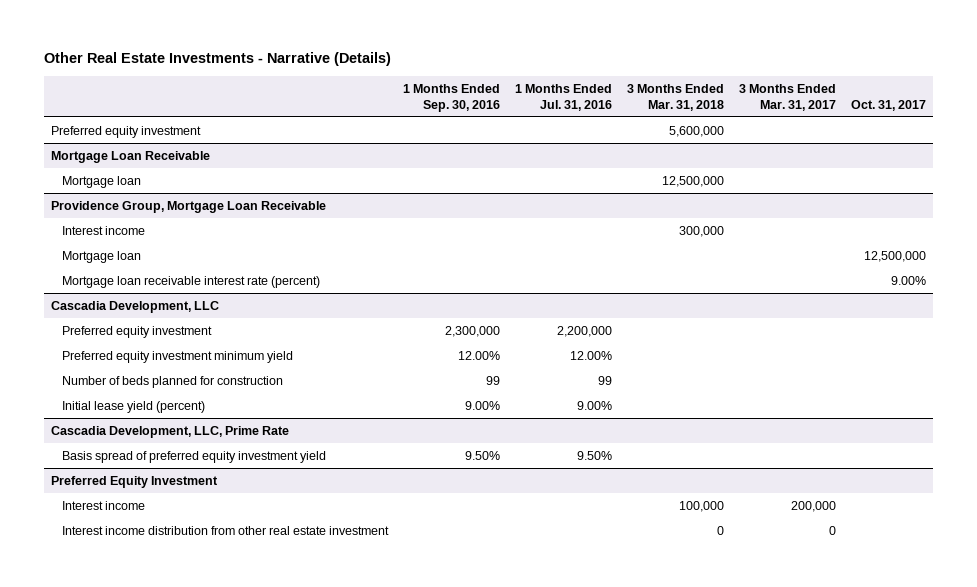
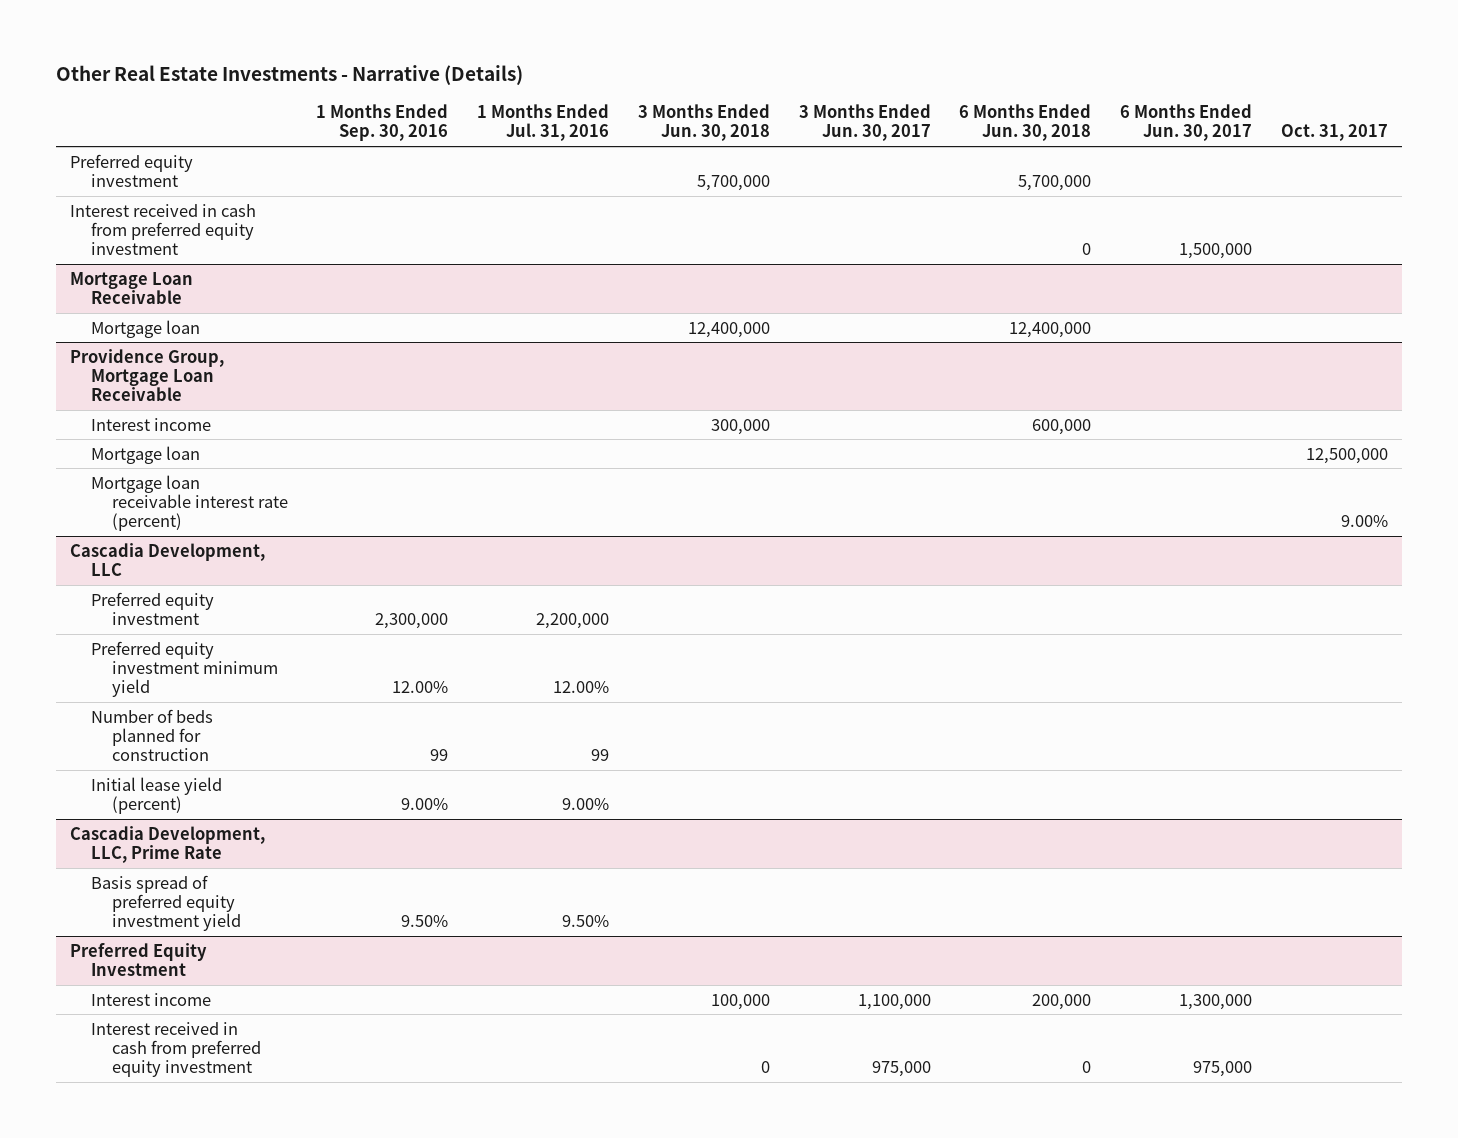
[626,83,724,111] 3 Months Ended Mar. 31, 2018 -> none
[738,83,836,111] 3 Months Ended Mar. 31, 2017 -> none
none -> [637,104,770,142] 3 Months Ended Jun. 30, 2018
none -> [798,104,931,142] 3 Months Ended Jun. 30, 2017
none -> [959,104,1092,142] 6 Months Ended Jun. 30, 2018
none -> [1119,104,1252,142] 6 Months Ended Jun. 30, 2017
none -> [70,203,257,255] Interest received in cash from preferred equity investment
[62,525,390,535] Interest income distribution from other real estate investment -> [91,1021,261,1077] Interest received in cash from preferred equity investment

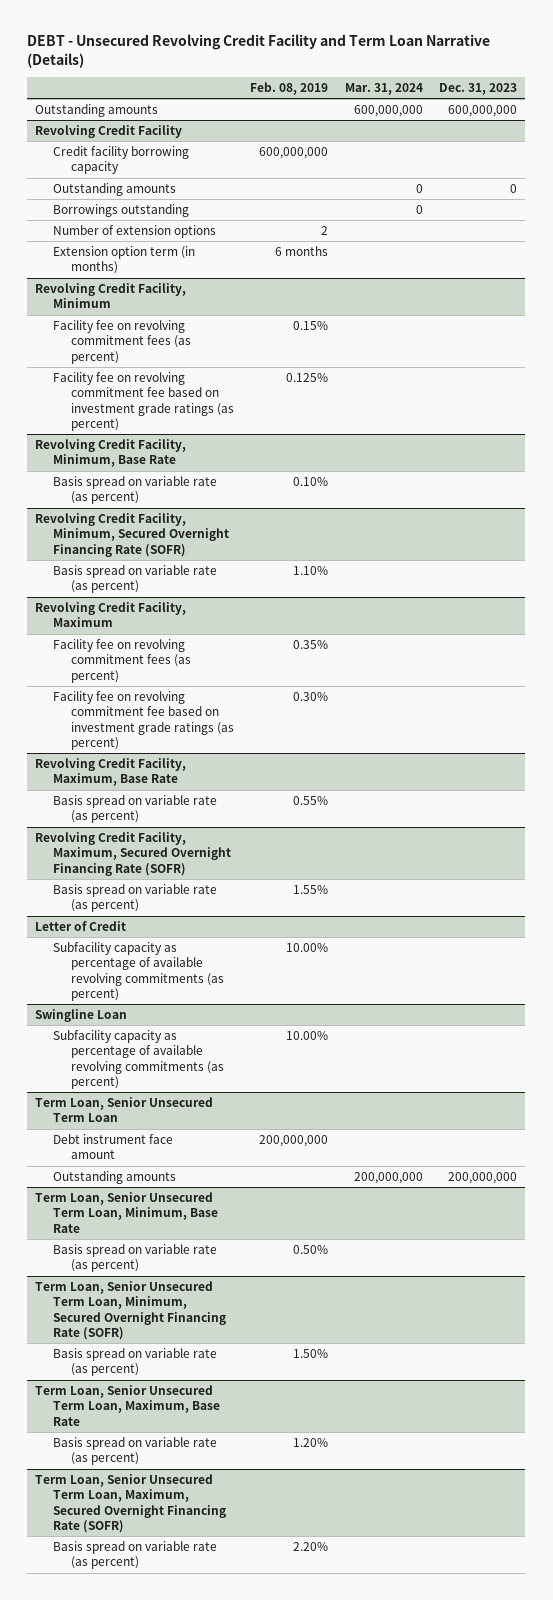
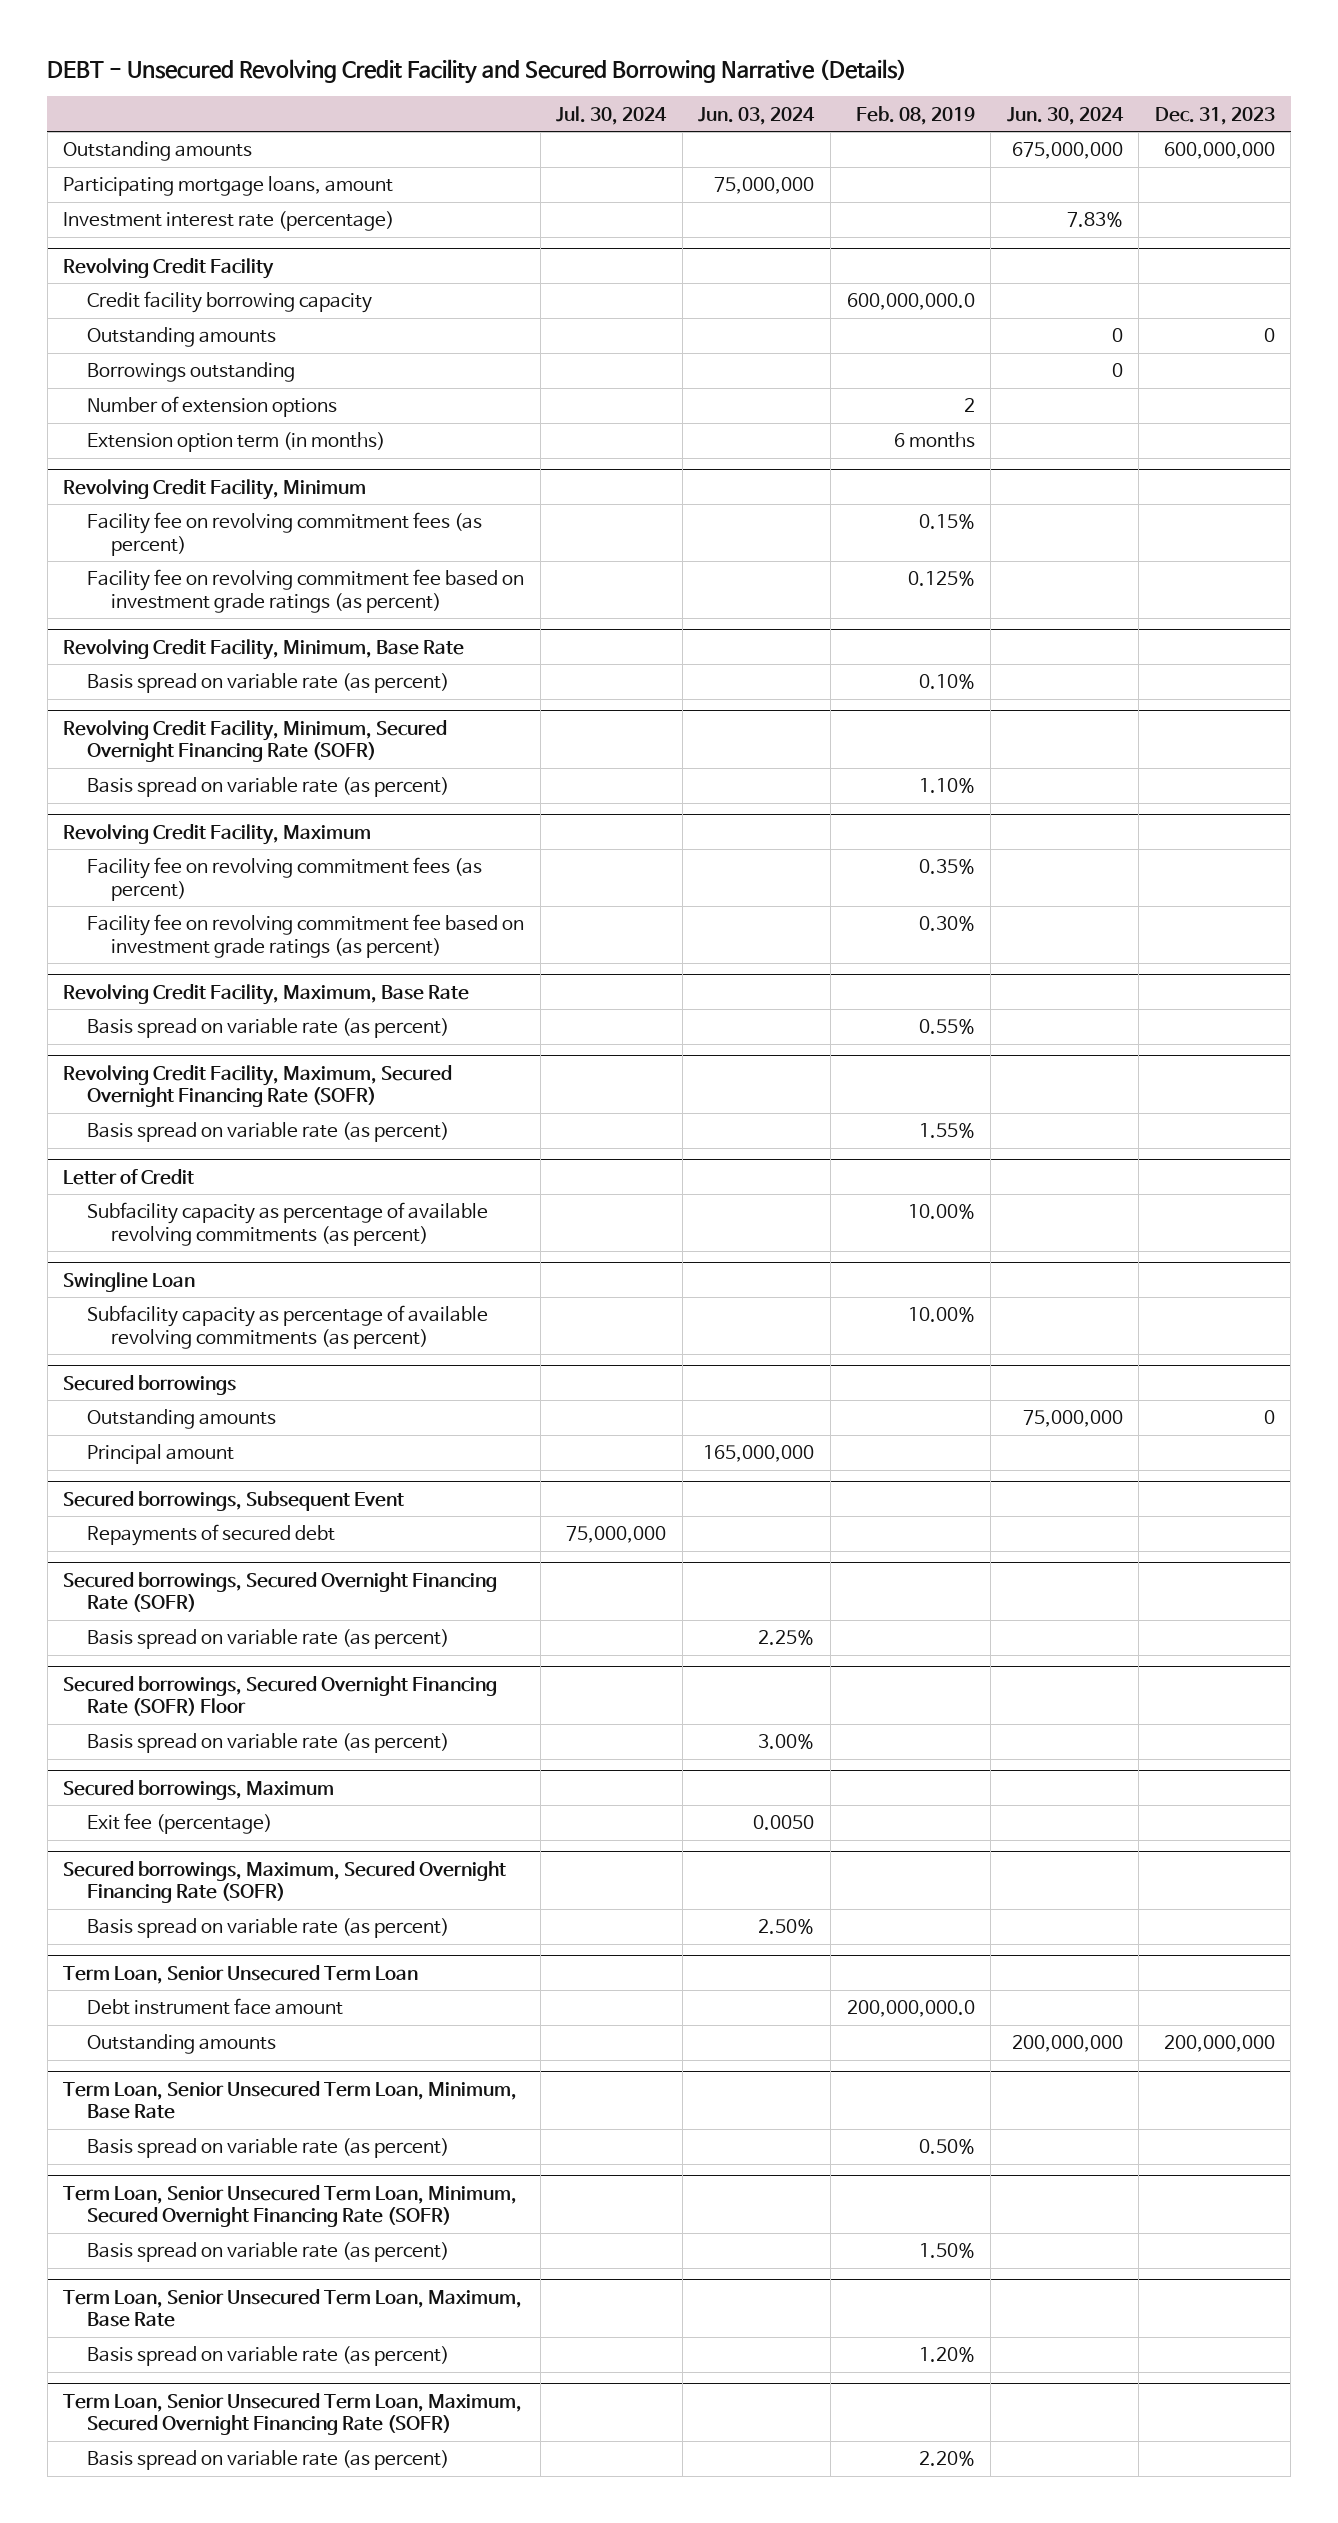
[27,34,491,68] DEBT - Unsecured Revolving Credit Facility and Term Loan Narrative (Details) -> [47,59,908,85] DEBT - Unsecured Revolving Credit Facility and Secured Borrowing Narrative (Details)
[344,83,423,96] Mar. 31, 2024 -> none
none -> [556,105,668,125] Jul. 30, 2024
none -> [698,106,816,125] Jun. 03, 2024
none -> [1006,106,1124,125] Jun. 30, 2024
none -> [63,176,394,197] Participating mortgage loans, amount
none -> [63,211,395,232] Investment interest rate (percentage)
[259,147,329,160] 600,000,000 -> [846,293,975,311] 600,000,000.0
none -> [63,1374,237,1395] Secured borrowings
none -> [87,1409,277,1430] Outstanding amounts
none -> [87,1444,235,1465] Principal amount
none -> [63,1490,405,1511] Secured borrowings, Subsequent Event
none -> [87,1524,336,1547] Repayments of secured debt
none -> [63,1571,498,1613] Secured borrowings, Secured Overnight Financing Rate (SOFR)
none -> [87,1629,450,1650] Basis spread on variable rate (as percent)
none -> [63,1675,498,1717] Secured borrowings, Secured Overnight Financing Rate (SOFR) Floor
none -> [87,1733,450,1754] Basis spread on variable rate (as percent)
none -> [63,1779,335,1800] Secured borrowings, Maximum
none -> [87,1813,273,1835] Exit fee (percentage)
none -> [63,1860,507,1904] Secured borrowings, Maximum, Secured Overnight Financing Rate (SOFR)
none -> [87,1918,450,1939] Basis spread on variable rate (as percent)
[259,1135,329,1148] 200,000,000 -> [846,2000,975,2018] 200,000,000.0

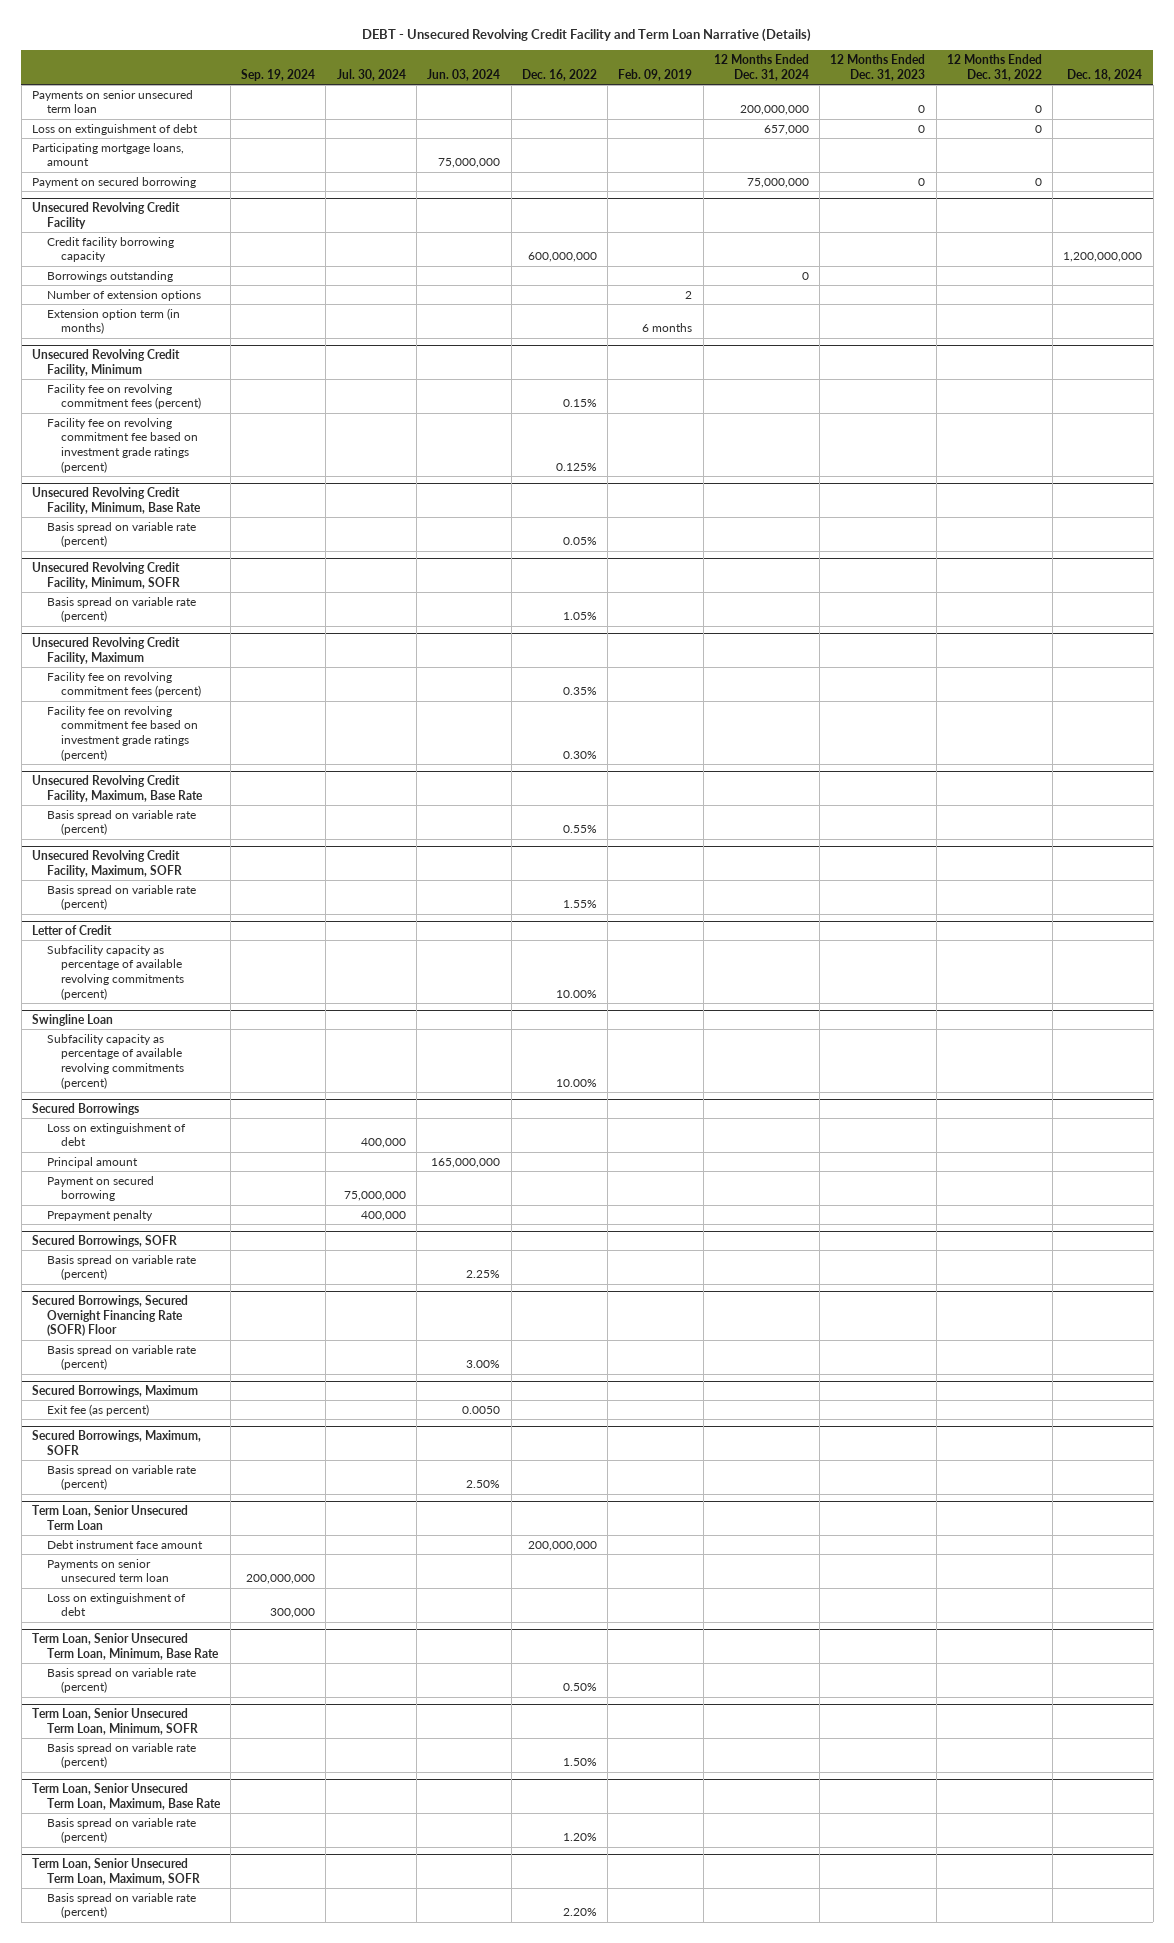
[47,59,908,85] DEBT - Unsecured Revolving Credit Facility and Secured Borrowing Narrative (Details) -> [362,28,812,43] DEBT - Unsecured Revolving Credit Facility and Term Loan Narrative (Details)
[855,105,975,125] Feb. 08, 2019 -> none
[1006,106,1124,125] Jun. 30, 2024 -> none
[1154,106,1275,125] Dec. 31, 2023 -> none
none -> [241,68,316,81] Sep. 19, 2024
none -> [521,68,597,81] Dec. 16, 2022
none -> [618,68,693,81] Feb. 09, 2019
none -> [713,54,809,81] 12 Months Ended Dec. 31, 2024
none -> [830,54,926,81] 12 Months Ended Dec. 31, 2023
none -> [946,54,1042,81] 12 Months Ended Dec. 31, 2022
none -> [1067,68,1143,81] Dec. 18, 2024
[63,141,253,162] Outstanding amounts -> none
none -> [32,89,194,114] Payments on senior unsecured term loan
none -> [32,123,199,135] Loss on extinguishment of debt
[63,211,395,232] Investment interest rate (percentage) -> none
none -> [32,176,197,188] Payment on secured borrowing
[63,257,275,279] Revolving Credit Facility -> [32,202,181,229] Unsecured Revolving Credit Facility
[87,327,277,348] Outstanding amounts -> none
[63,478,367,500] Revolving Credit Facility, Minimum -> [32,349,181,376] Unsecured Revolving Credit Facility, Minimum
[87,512,483,557] Facility fee on revolving commitment fees (as percent) -> [46,383,202,410] Facility fee on revolving commitment fees (percent)
[87,569,525,614] Facility fee on revolving commitment fee based on investment grade ratings (as percent) -> [46,417,199,473] Facility fee on revolving commitment fee based on investment grade ratings (percent)
[63,638,465,660] Revolving Credit Facility, Minimum, Base Rate -> [32,487,201,514] Unsecured Revolving Credit Facility, Minimum, Base Rate
[87,673,450,694] Basis spread on variable rate (as percent) -> [46,521,196,548] Basis spread on variable rate (percent)
[63,719,448,763] Revolving Credit Facility, Minimum, Secured Overnight Financing Rate (SOFR) -> [32,562,181,589] Unsecured Revolving Credit Facility, Minimum, SOFR
[87,777,450,798] Basis spread on variable rate (as percent) -> [46,596,196,623] Basis spread on variable rate (percent)
[63,823,372,845] Revolving Credit Facility, Maximum -> [32,637,181,664] Unsecured Revolving Credit Facility, Maximum
[87,857,483,902] Facility fee on revolving commitment fees (as percent) -> [46,671,202,698] Facility fee on revolving commitment fees (percent)
[87,914,525,959] Facility fee on revolving commitment fee based on investment grade ratings (as percent) -> [46,705,199,761] Facility fee on revolving commitment fee based on investment grade ratings (percent)
[63,983,470,1005] Revolving Credit Facility, Maximum, Base Rate -> [32,775,203,802] Unsecured Revolving Credit Facility, Maximum, Base Rate
[87,1018,450,1039] Basis spread on variable rate (as percent) -> [46,809,196,836] Basis spread on variable rate (percent)
[63,1064,453,1108] Revolving Credit Facility, Maximum, Secured Overnight Financing Rate (SOFR) -> [32,850,182,877] Unsecured Revolving Credit Facility, Maximum, SOFR
[87,1122,450,1143] Basis spread on variable rate (as percent) -> [46,884,196,911] Basis spread on variable rate (percent)
[87,1202,489,1247] Subfacility capacity as percentage of available revolving commitments (as percent) -> [46,944,185,1000] Subfacility capacity as percentage of available revolving commitments (percent)
[87,1409,277,1430] Outstanding amounts -> none
[87,1305,489,1350] Subfacility capacity as percentage of available revolving commitments (as percent) -> [46,1033,185,1089] Subfacility capacity as percentage of available revolving commitments (percent)
[63,1374,237,1395] Secured borrowings -> [32,1103,140,1116] Secured Borrowings
none -> [46,1122,186,1147] Loss on extinguishment of debt
[63,1490,405,1511] Secured borrowings, Subsequent Event -> none
[87,1524,336,1547] Repayments of secured debt -> none
none -> [46,1175,154,1202] Payment on secured borrowing
none -> [46,1209,153,1221] Prepayment penalty
[63,1571,498,1613] Secured borrowings, Secured Overnight Financing Rate (SOFR) -> [32,1235,178,1248] Secured Borrowings, SOFR
[87,1629,450,1650] Basis spread on variable rate (as percent) -> [46,1254,196,1281] Basis spread on variable rate (percent)
[63,1675,498,1717] Secured borrowings, Secured Overnight Financing Rate (SOFR) Floor -> [32,1295,189,1337] Secured Borrowings, Secured Overnight Financing Rate (SOFR) Floor
[87,1733,450,1754] Basis spread on variable rate (as percent) -> [46,1344,196,1371] Basis spread on variable rate (percent)
[63,1779,335,1800] Secured borrowings, Maximum -> [32,1385,199,1398] Secured Borrowings, Maximum
[87,1813,273,1835] Exit fee (percentage) -> [46,1403,149,1416] Exit fee (as percent)
[63,1860,507,1904] Secured borrowings, Maximum, Secured Overnight Financing Rate (SOFR) -> [32,1430,202,1455] Secured Borrowings, Maximum, SOFR
[87,1918,450,1939] Basis spread on variable rate (as percent) -> [46,1464,196,1491] Basis spread on variable rate (percent)
[87,2034,277,2055] Outstanding amounts -> none
none -> [46,1558,170,1583] Payments on senior unsecured term loan
none -> [46,1592,186,1617] Loss on extinguishment of debt
[87,2138,450,2159] Basis spread on variable rate (as percent) -> [46,1667,196,1694] Basis spread on variable rate (percent)
[63,2184,518,2228] Term Loan, Senior Unsecured Term Loan, Minimum, Secured Overnight Financing Rate (SOFR) -> [32,1708,198,1735] Term Loan, Senior Unsecured Term Loan, Minimum, SOFR
[87,2242,450,2263] Basis spread on variable rate (as percent) -> [46,1742,196,1769] Basis spread on variable rate (percent)
[87,2346,450,2367] Basis spread on variable rate (as percent) -> [46,1817,196,1844] Basis spread on variable rate (percent)
[63,2392,523,2436] Term Loan, Senior Unsecured Term Loan, Maximum, Secured Overnight Financing Rate (SOFR) -> [32,1858,200,1885] Term Loan, Senior Unsecured Term Loan, Maximum, SOFR
[87,2450,450,2471] Basis spread on variable rate (as percent) -> [46,1892,196,1919] Basis spread on variable rate (percent)

